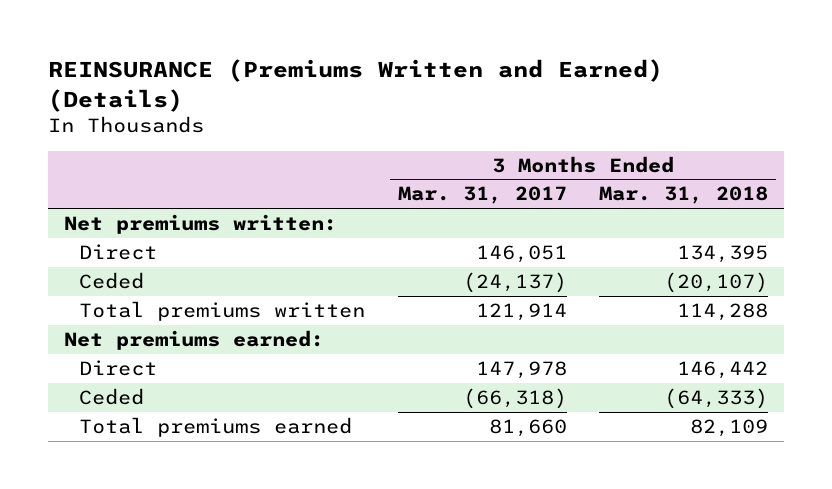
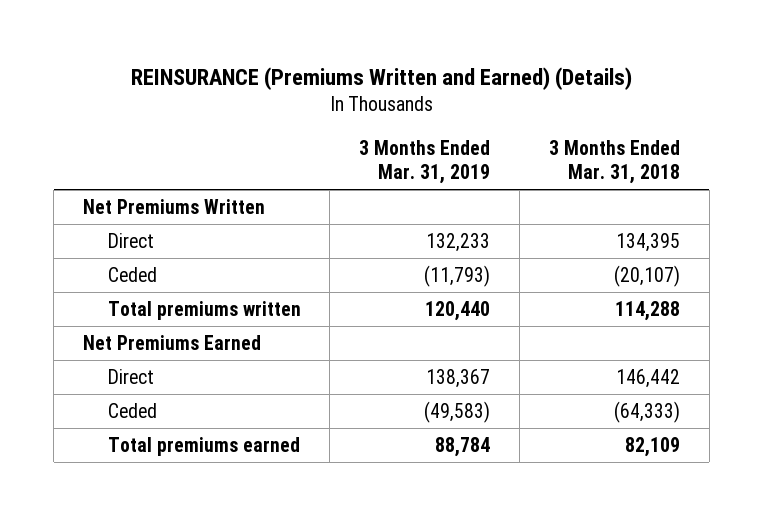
[397,186,567,205] Mar. 31, 2017 -> none
none -> [359,140,491,185] 3 Months Ended Mar. 31, 2019
[64,213,338,234] Net premiums written: -> [83,199,266,215] Net Premiums Written
[64,329,325,350] Net premiums earned: -> [83,335,262,351] Net Premiums Earned

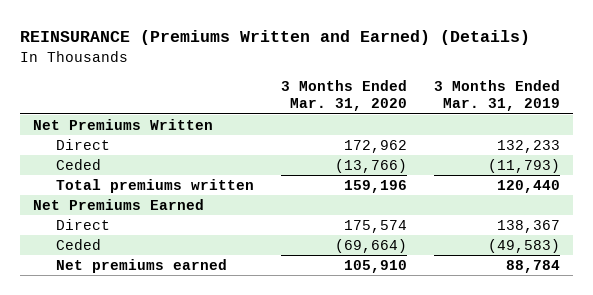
[548,140,680,185] 3 Months Ended Mar. 31, 2018 -> none
none -> [280,80,407,112] 3 Months Ended Mar. 31, 2020
[107,437,300,457] Total premiums earned -> [56,259,228,274] Net premiums earned

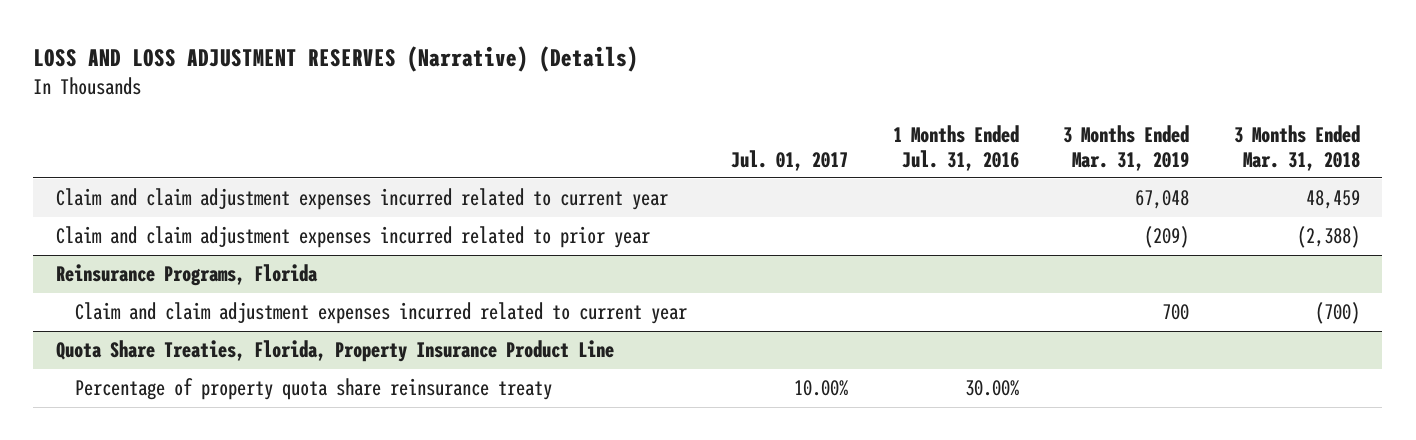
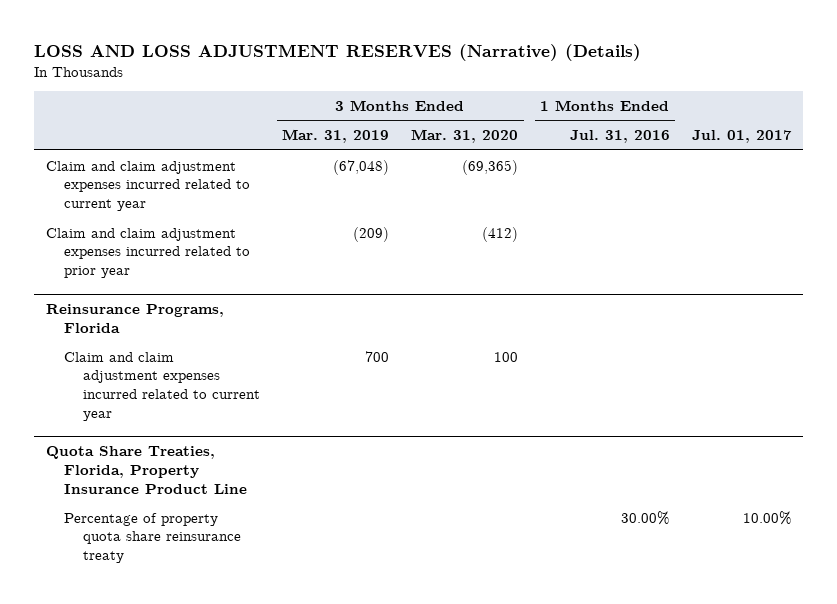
[1233,124,1360,171] 3 Months Ended Mar. 31, 2018 -> none
none -> [411,129,519,144] Mar. 31, 2020
[1135,190,1190,210] 67,048 -> [333,159,390,175] (67,048)

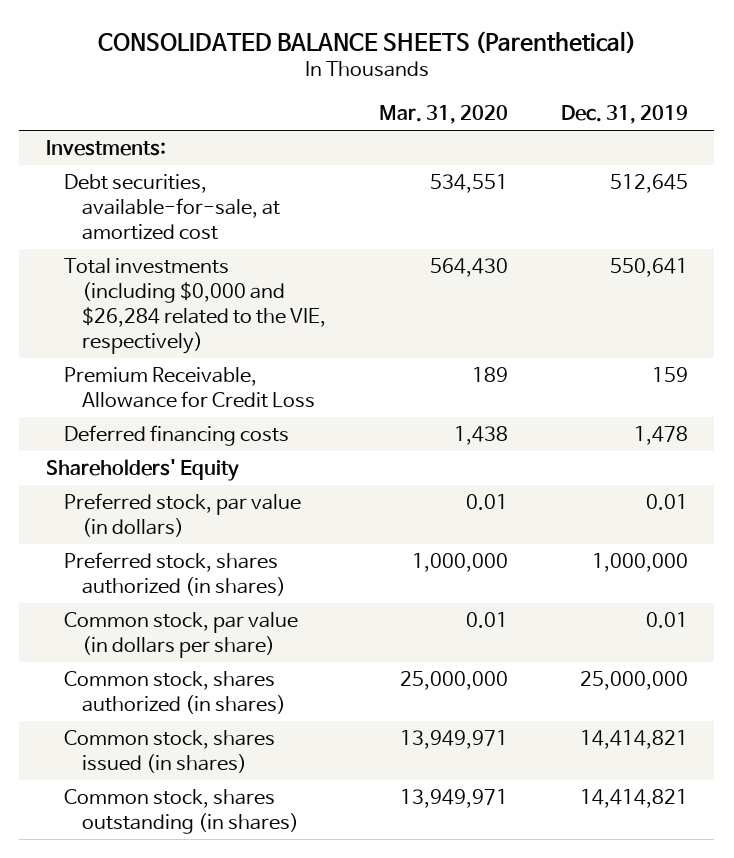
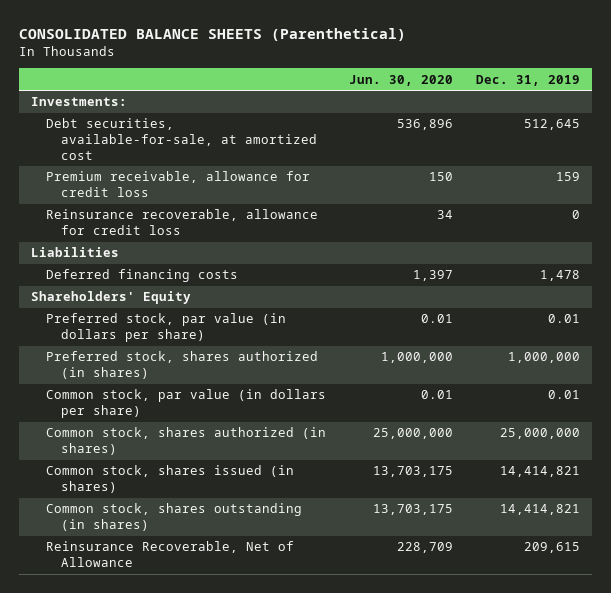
[378,105,508,125] Mar. 31, 2020 -> none
none -> [348,74,453,86] Jun. 30, 2020
[63,258,326,354] Total investments (including $0,000 and $26,284 related to the VIE, respectively) -> none
[63,367,315,409] Premium Receivable, Allowance for Credit Loss -> [45,171,310,198] Premium receivable, allowance for credit loss
none -> [45,209,318,236] Reinsurance recoverable, allowance for credit loss
none -> [30,247,119,258] Liabilities
[63,493,301,538] Preferred stock, par value (in dollars) -> [45,313,286,343] Preferred stock, par value (in dollars per share)
none -> [45,541,294,568] Reinsurance Recoverable, Net of Allowance

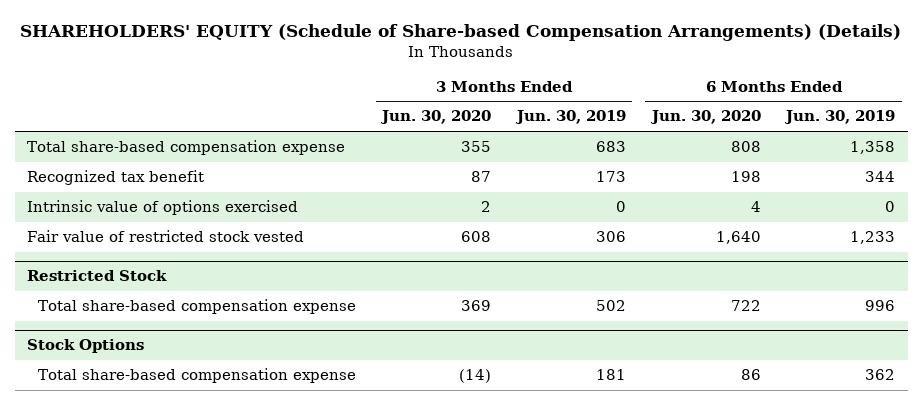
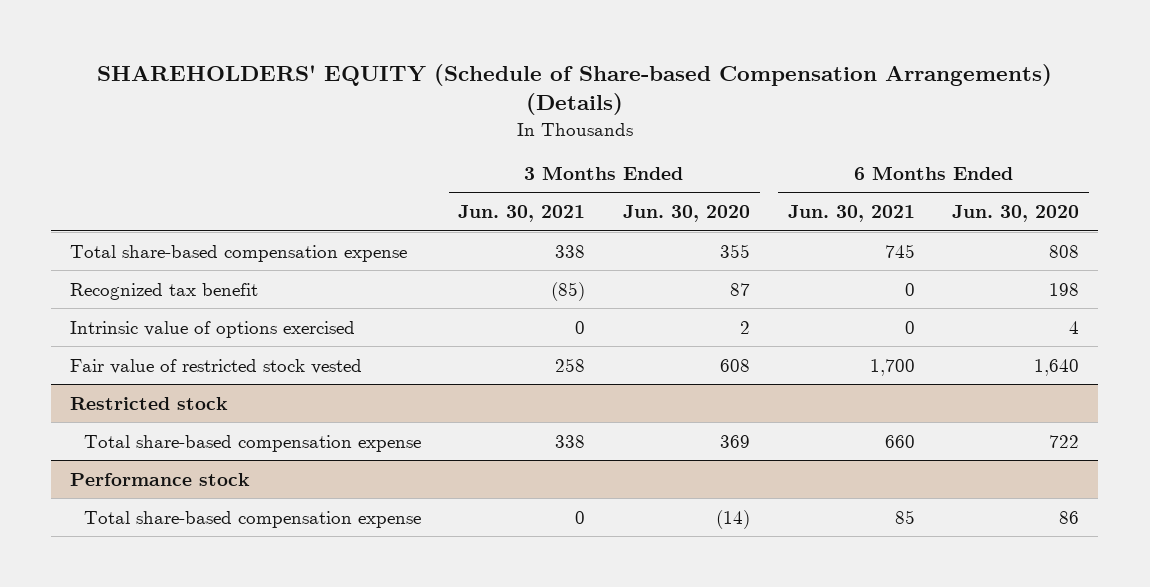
[514,110,626,125] Jun. 30, 2019 -> none
[784,110,896,125] Jun. 30, 2019 -> none
none -> [458,205,586,223] Jun. 30, 2021
none -> [787,205,915,223] Jun. 30, 2021
[27,270,168,282] Restricted Stock -> [70,396,229,410] Restricted stock
[27,339,145,354] Stock Options -> [70,472,251,486] Performance stock

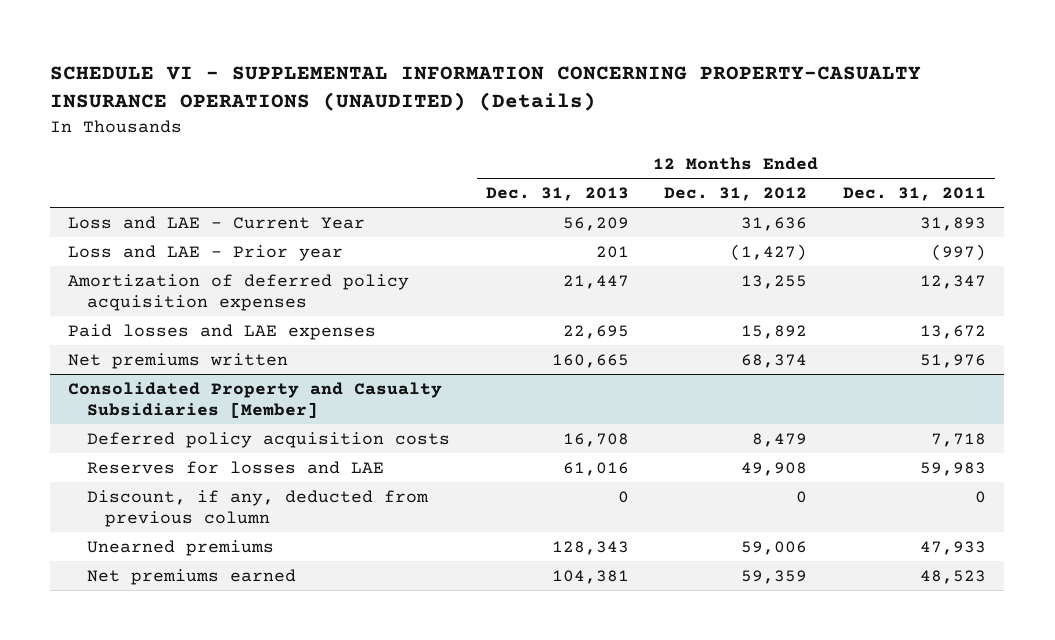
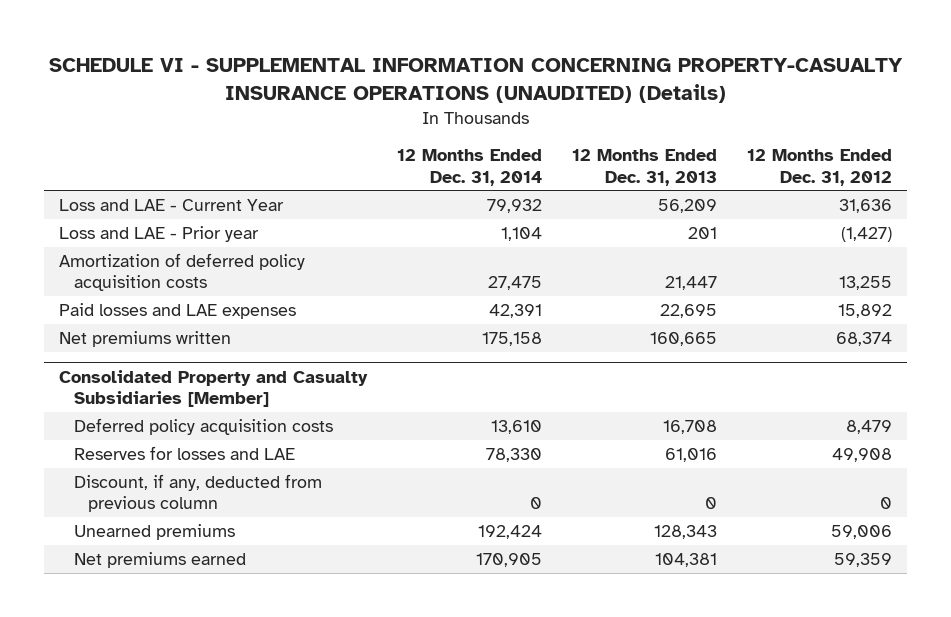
[843,187,987,202] Dec. 31, 2011 -> none
none -> [397,149,543,186] 12 Months Ended Dec. 31, 2014
[68,273,410,312] Amortization of deferred policy acquisition expenses -> [59,252,306,292] Amortization of deferred policy acquisition costs

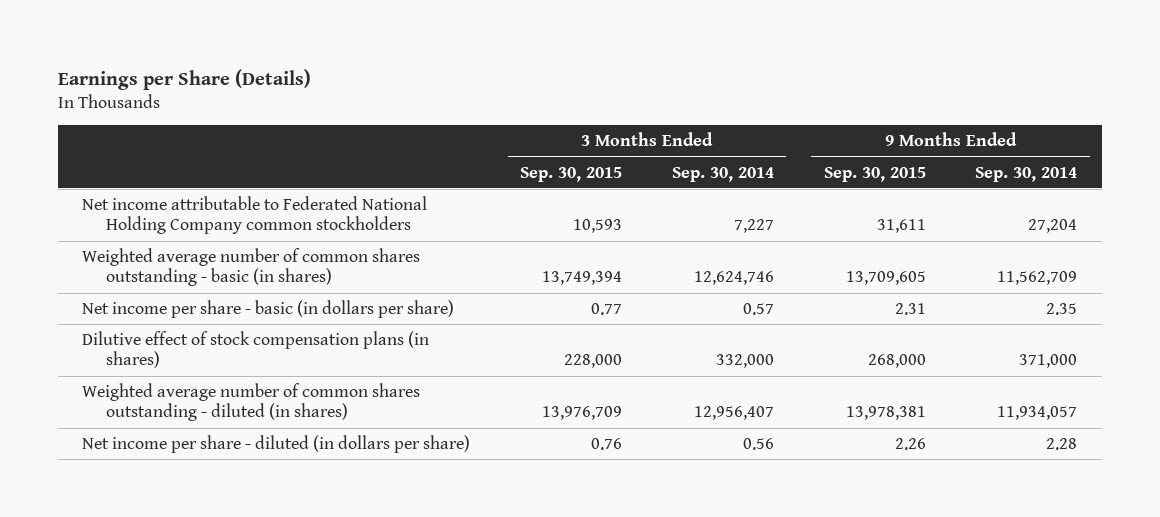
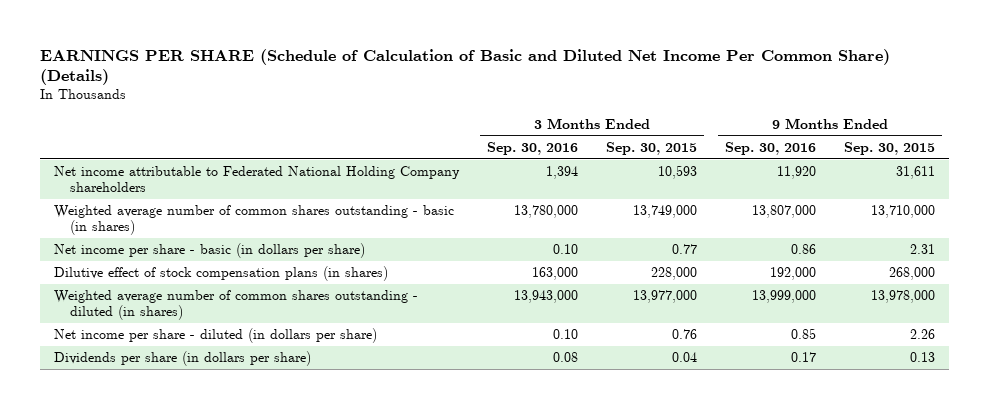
[57,68,311,90] Earnings per Share (Details) -> [39,48,890,86] EARNINGS PER SHARE (Schedule of Calculation of Basic and Diluted Net Income Per Common Share) (Details)
[671,166,774,182] Sep. 30, 2014 -> none
[975,166,1078,182] Sep. 30, 2014 -> none
none -> [486,141,578,155] Sep. 30, 2016
none -> [724,141,816,155] Sep. 30, 2016
[82,196,428,235] Net income attributable to Federated National Holding Company common stockholders -> [53,166,460,193] Net income attributable to Federated National Holding Company shareholders
[542,271,623,286] 13,749,394 -> [632,205,697,219] 13,749,000
[845,271,926,286] 13,709,605 -> [870,205,935,219] 13,710,000
[542,406,623,421] 13,976,709 -> [632,290,697,304] 13,977,000
[845,406,926,421] 13,978,381 -> [870,290,935,304] 13,978,000
none -> [53,351,311,367] Dividends per share (in dollars per share)

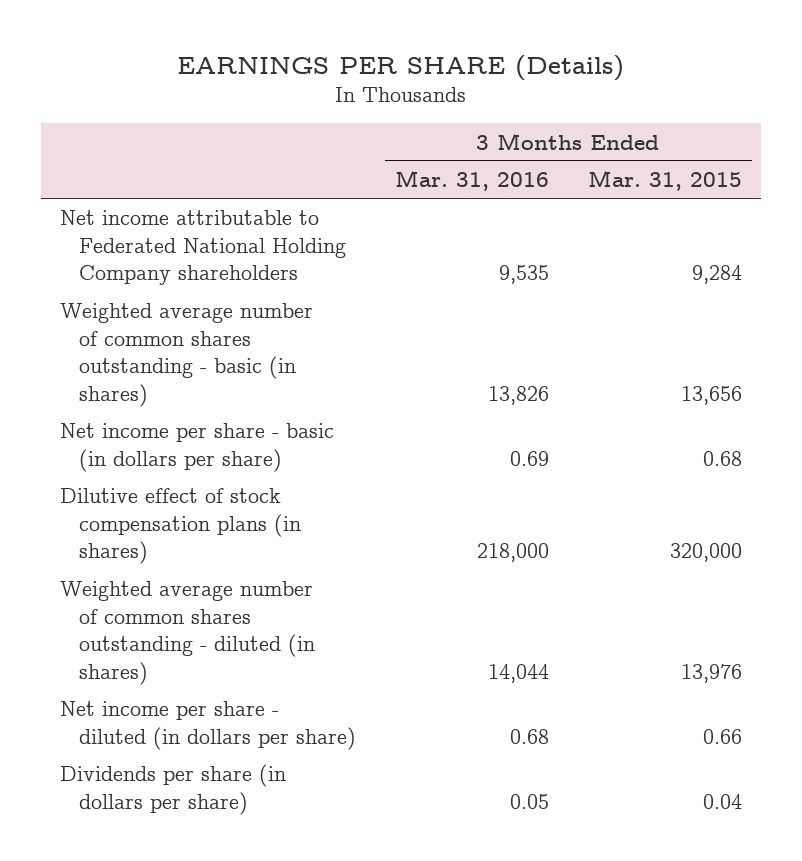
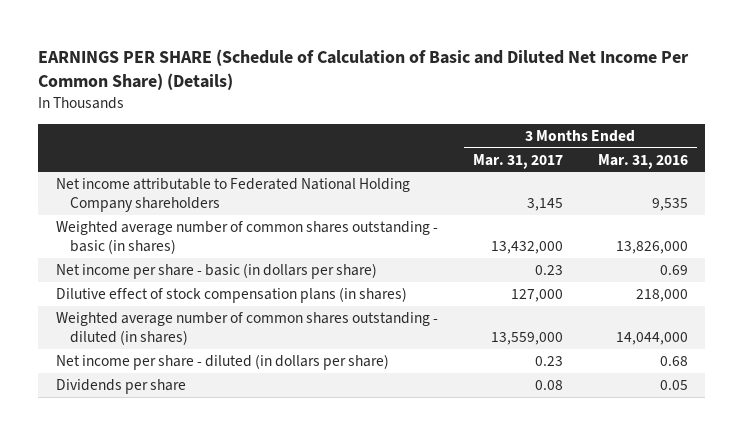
[176,54,624,81] EARNINGS PER SHARE (Details) -> [38,48,690,90] EARNINGS PER SHARE (Schedule of Calculation of Basic and Diluted Net Income Per Common Share) (Details)
[587,169,742,191] Mar. 31, 2015 -> none
none -> [472,153,563,169] Mar. 31, 2017
[487,385,549,405] 13,826 -> [615,240,688,254] 13,826,000
[487,663,549,683] 14,044 -> [615,331,688,345] 14,044,000
[60,764,287,815] Dividends per share (in dollars per share) -> [55,379,186,395] Dividends per share

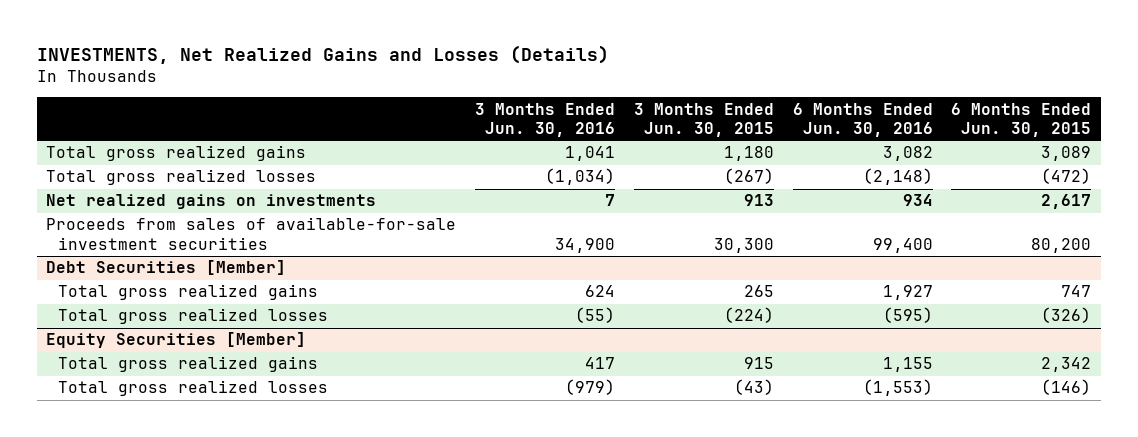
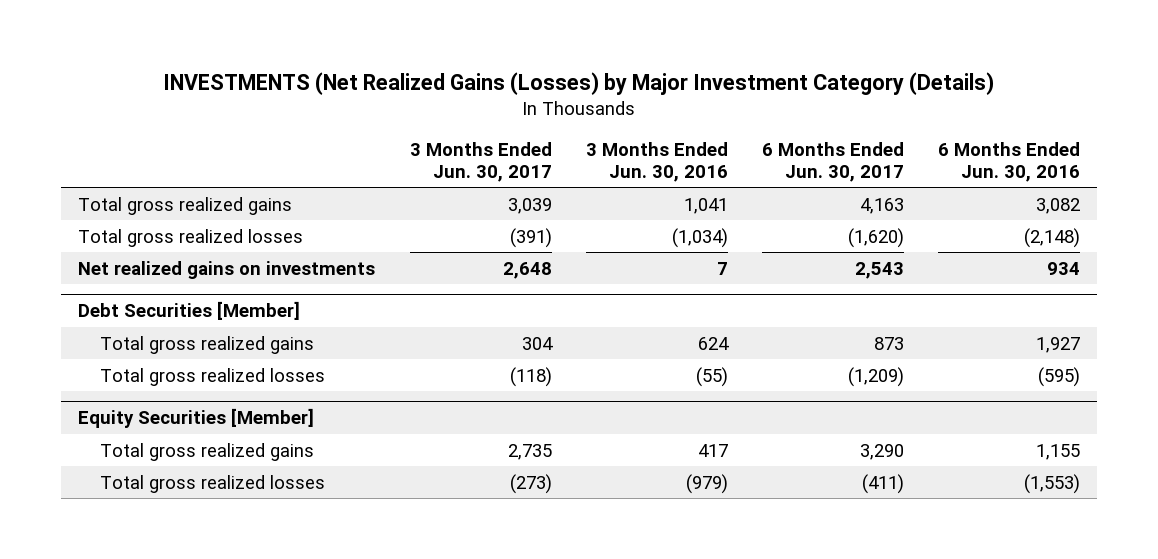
[37,45,610,65] INVESTMENTS, Net Realized Gains and Losses (Details) -> [163,72,995,96] INVESTMENTS (Net Realized Gains (Losses) by Major Investment Category (Details)
[633,102,774,138] 3 Months Ended Jun. 30, 2015 -> none
[951,102,1092,138] 6 Months Ended Jun. 30, 2015 -> none
none -> [409,142,552,182] 3 Months Ended Jun. 30, 2017
none -> [761,142,904,182] 6 Months Ended Jun. 30, 2017
[46,217,457,250] Proceeds from sales of available-for-sale investment securities -> none

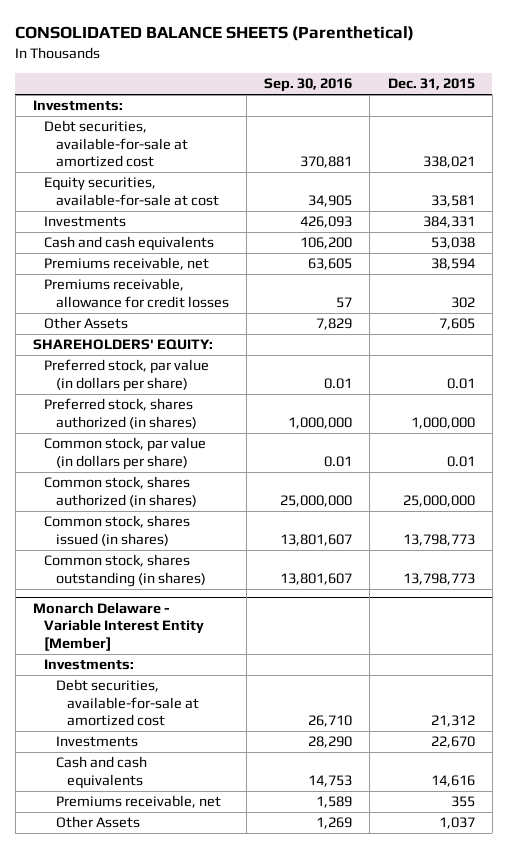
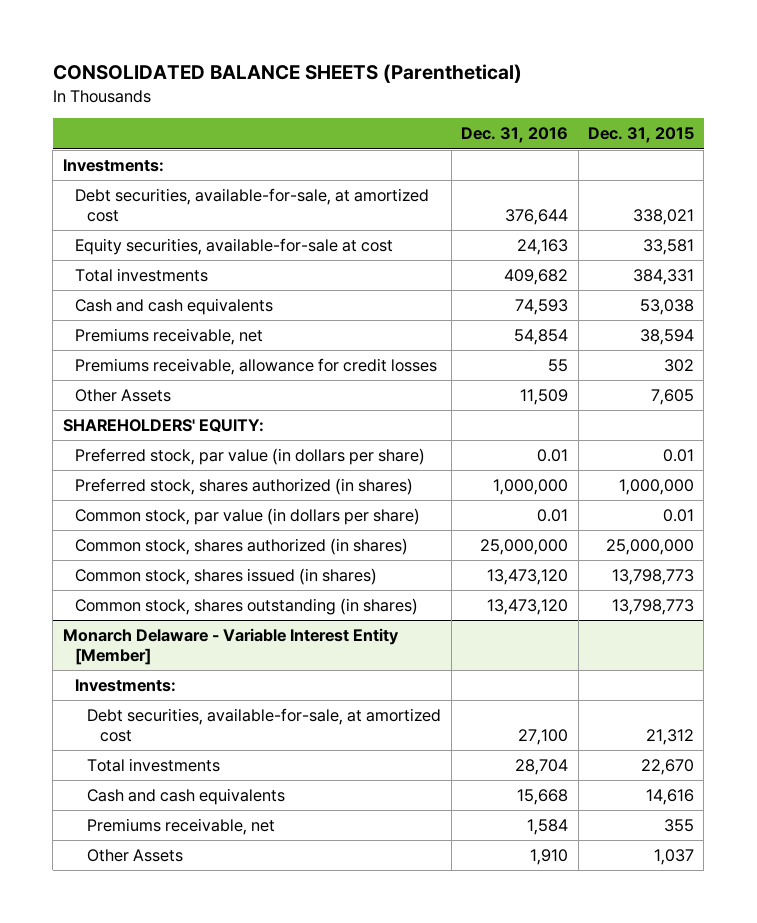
[264,78,353,93] Sep. 30, 2016 -> none
none -> [461,127,569,144] Dec. 31, 2016
[44,120,188,167] Debt securities, available-for-sale at amortized cost -> [75,188,430,223] Debt securities, available-for-sale, at amortized cost
[44,216,127,228] Investments -> [75,268,209,283] Total investments
[55,679,199,726] Debt securities, available-for-sale at amortized cost -> [87,708,442,743] Debt securities, available-for-sale, at amortized cost
[55,736,138,748] Investments -> [87,758,221,773] Total investments

